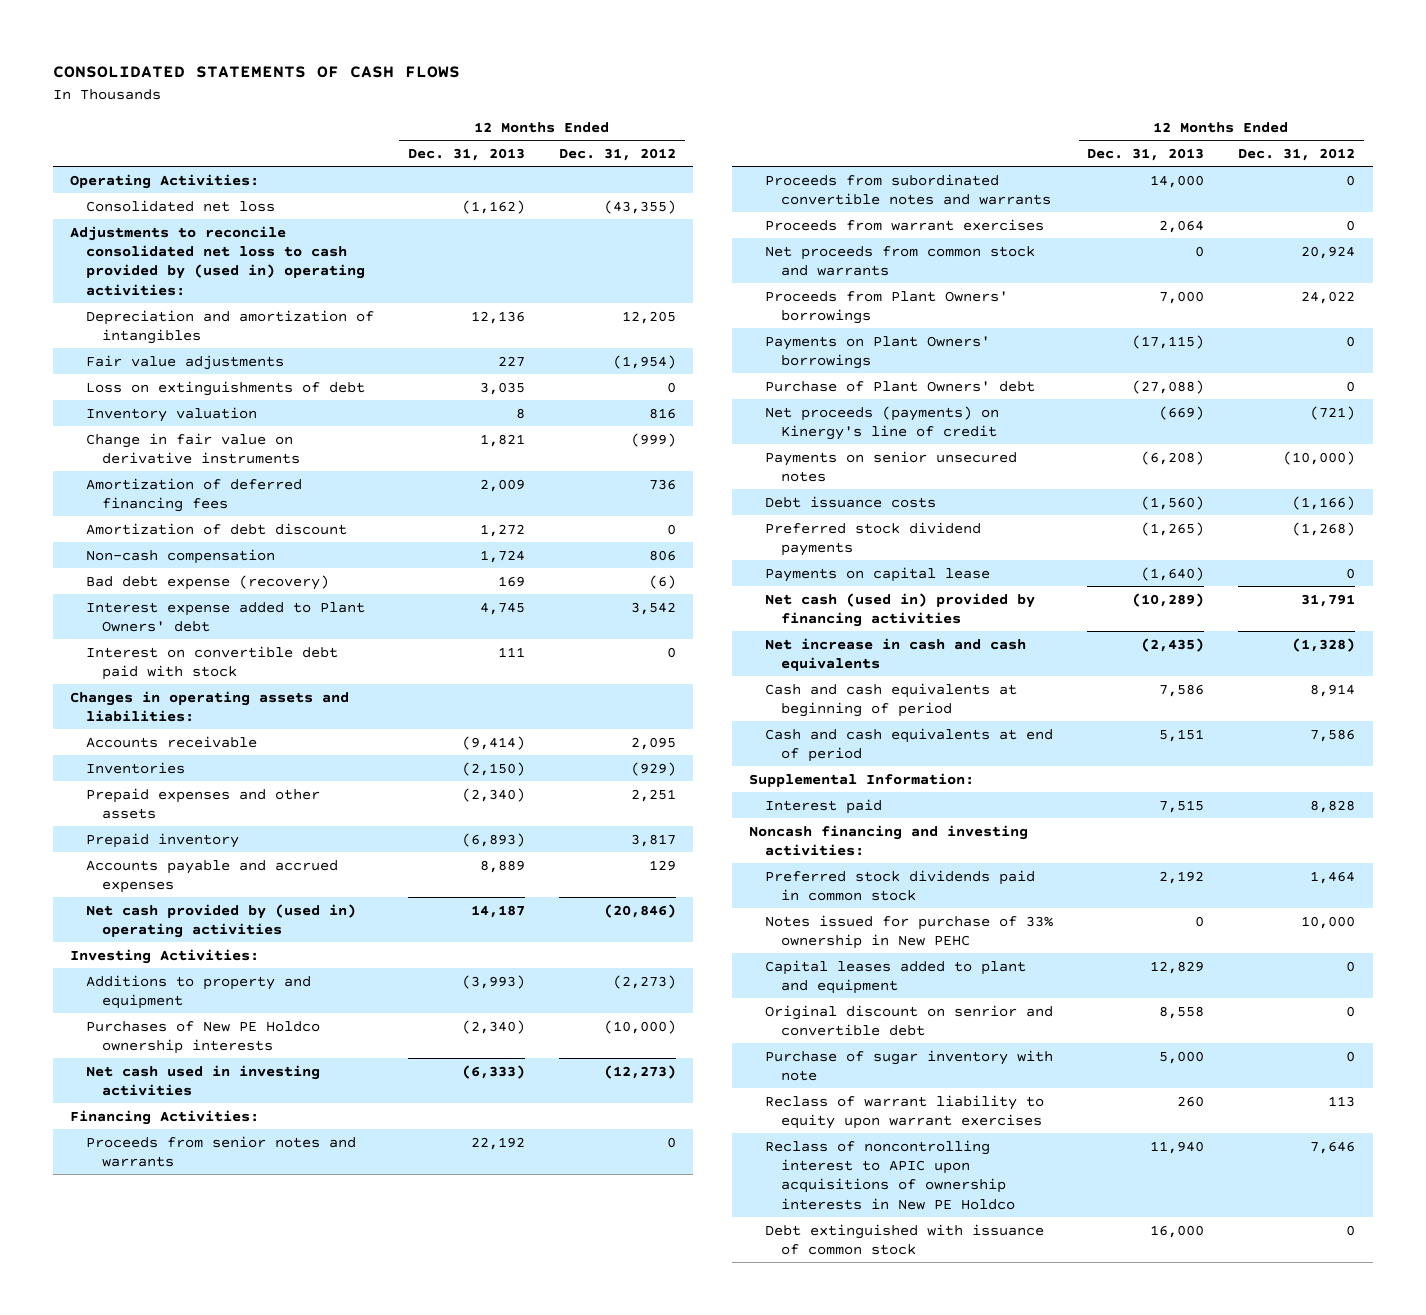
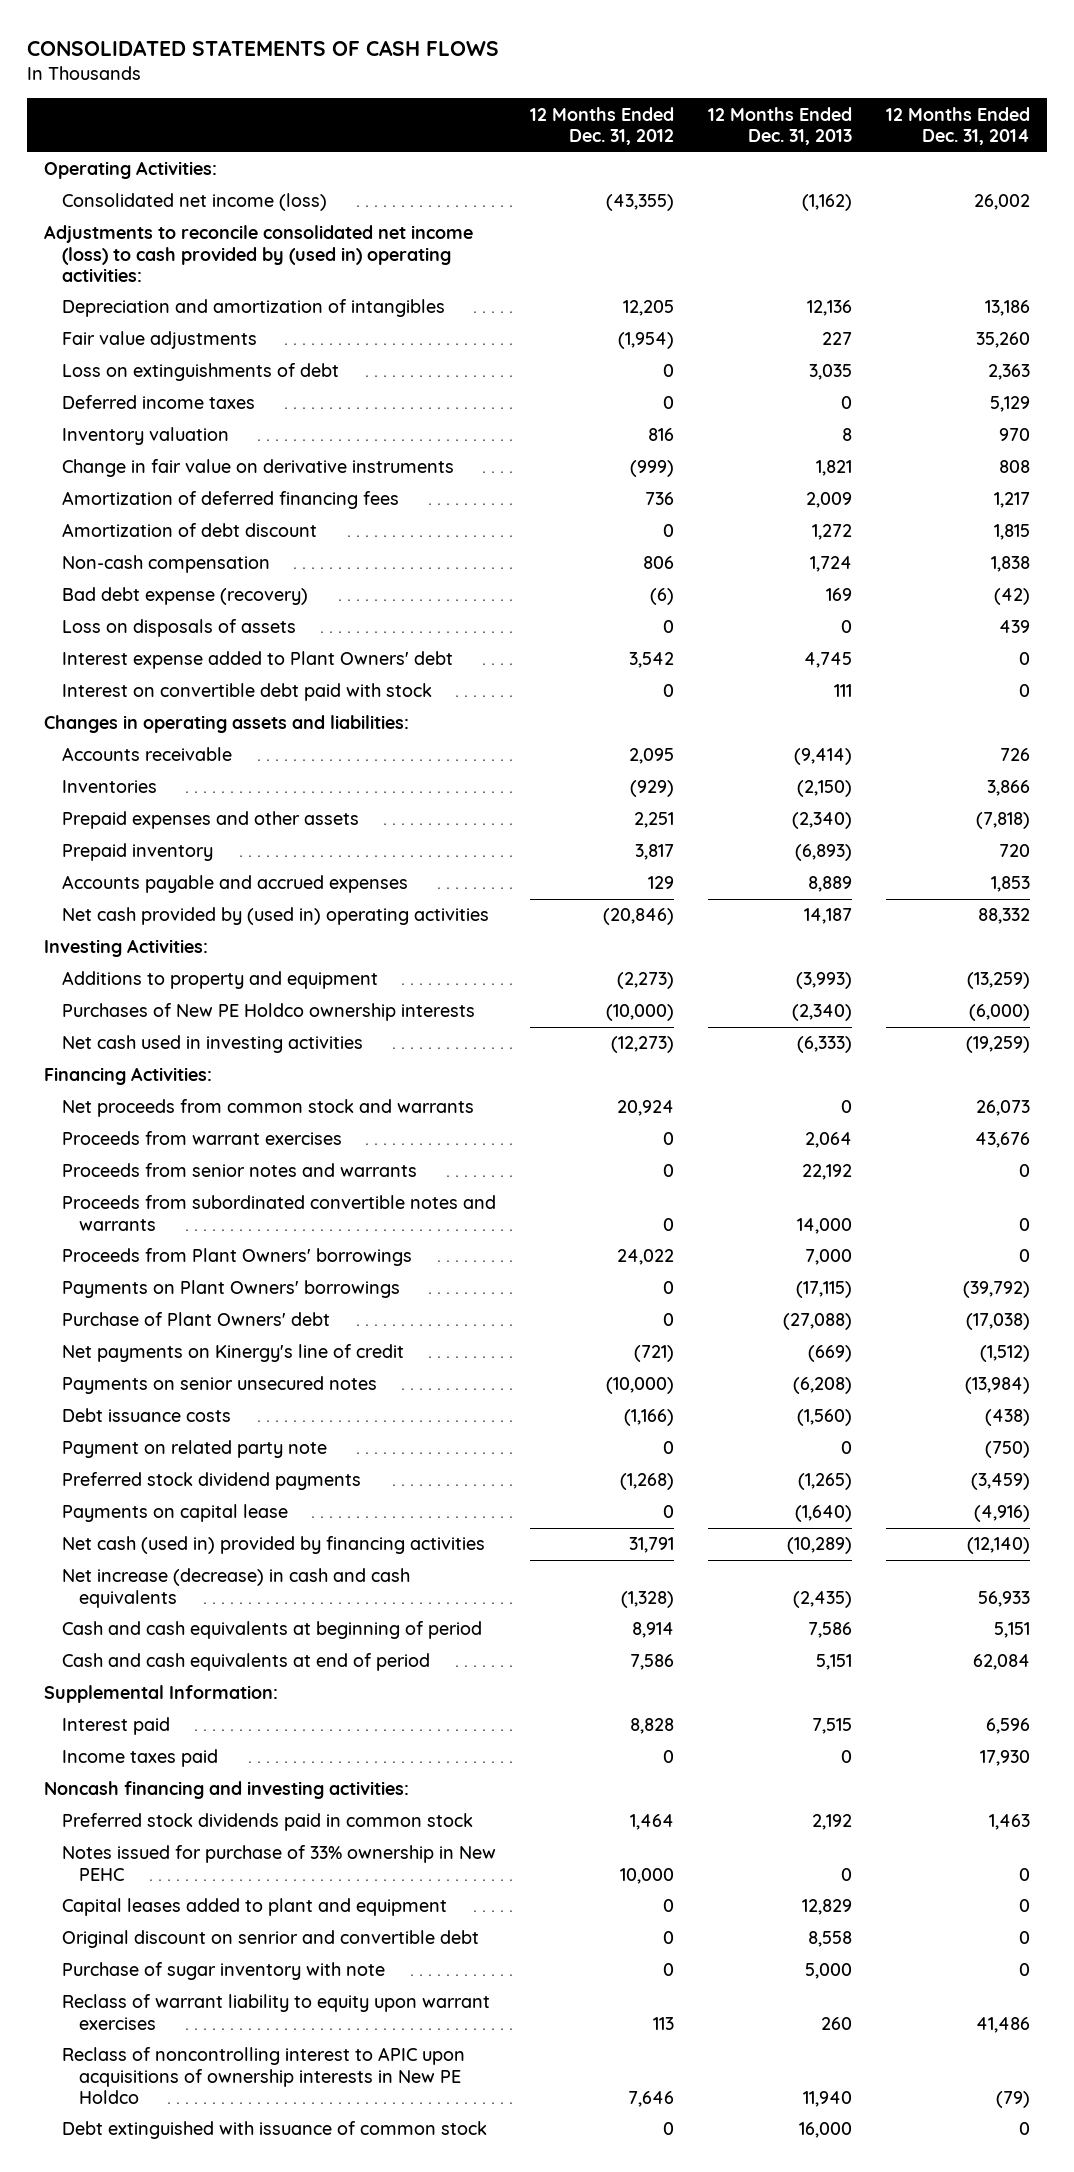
none -> [885,106,1030,146] 12 Months Ended Dec. 31, 2014
[85,199,275,212] Consolidated net loss -> [61,193,327,212] Consolidated net income (loss)
[70,225,365,296] Adjustments to reconcile consolidated net loss to cash provided by (used in) operating activities: -> [44,225,474,283] Adjustments to reconcile consolidated net income (loss) to cash provided by (used in) operating activities:
none -> [61,395,255,410] Deferred income taxes
none -> [61,619,296,638] Loss on disposals of assets
[765,245,1036,276] Net proceeds from common stock and warrants -> [61,1099,474,1118] Net proceeds from common stock and warrants
[765,218,1045,231] Proceeds from warrant exercises -> [61,1131,342,1146] Proceeds from warrant exercises
[765,405,1000,440] Net proceeds (payments) on Kinergy's line of credit -> [61,1344,404,1363] Net payments on Kinergy's line of credit
none -> [61,1440,327,1459] Payment on related party note
[765,637,1027,671] Net increase in cash and cash equivalents -> [61,1568,410,1608] Net increase (decrease) in cash and cash equivalents
none -> [61,1749,218,1768] Income taxes paid

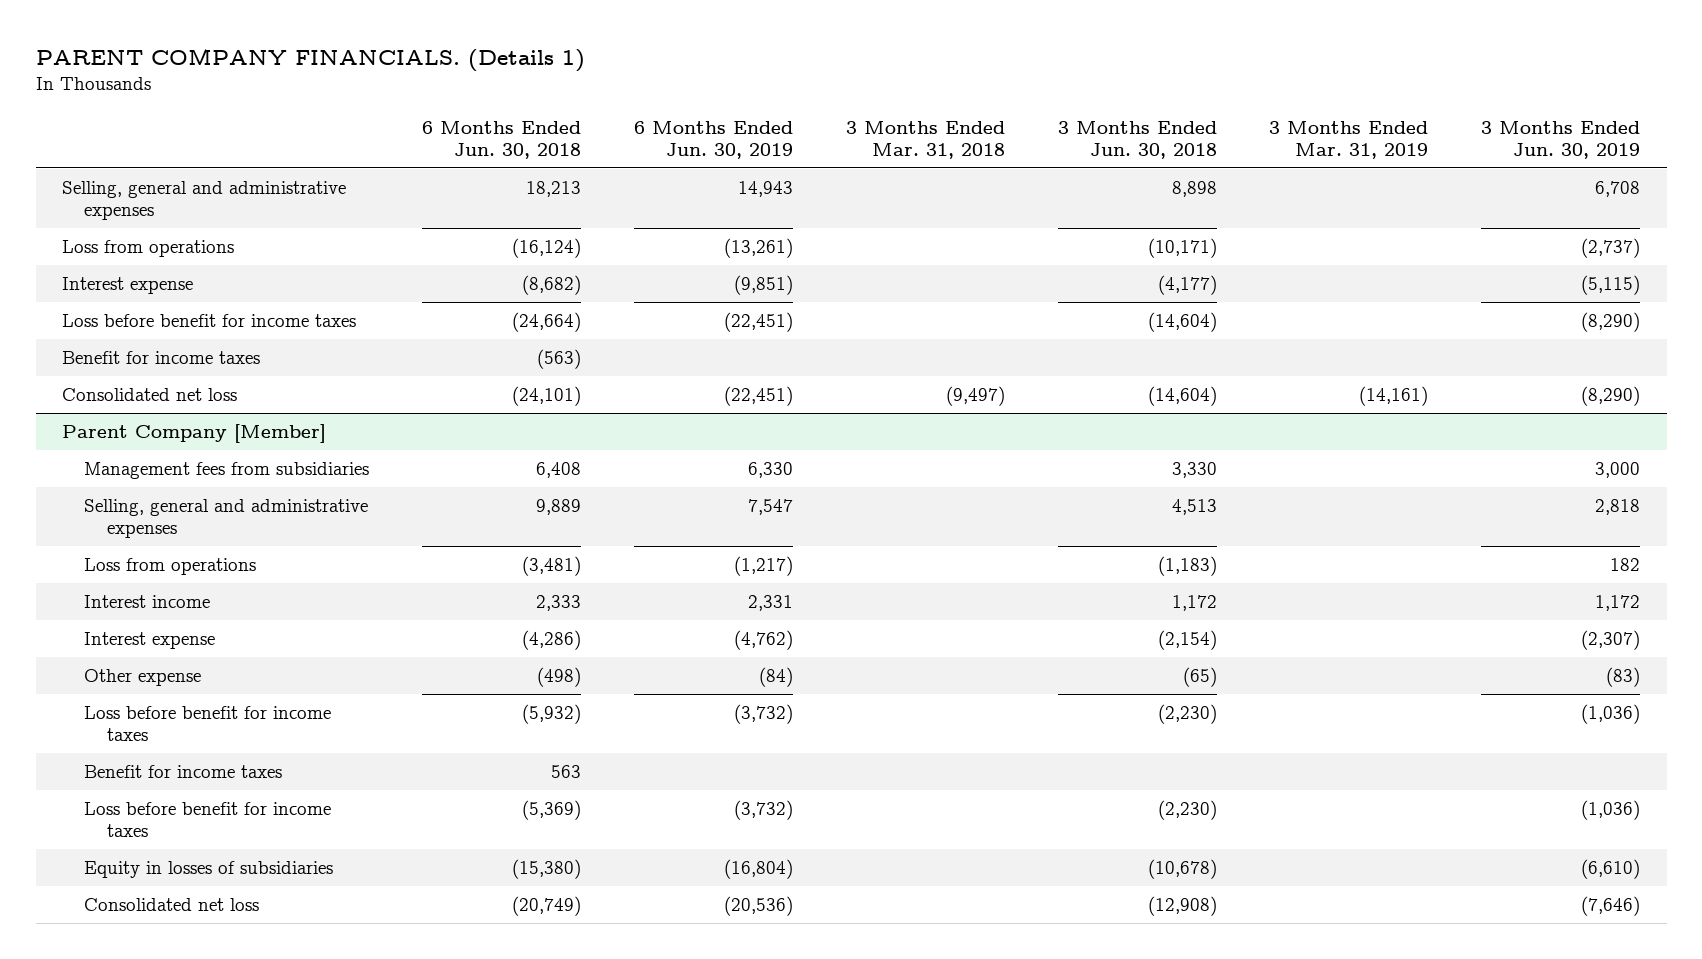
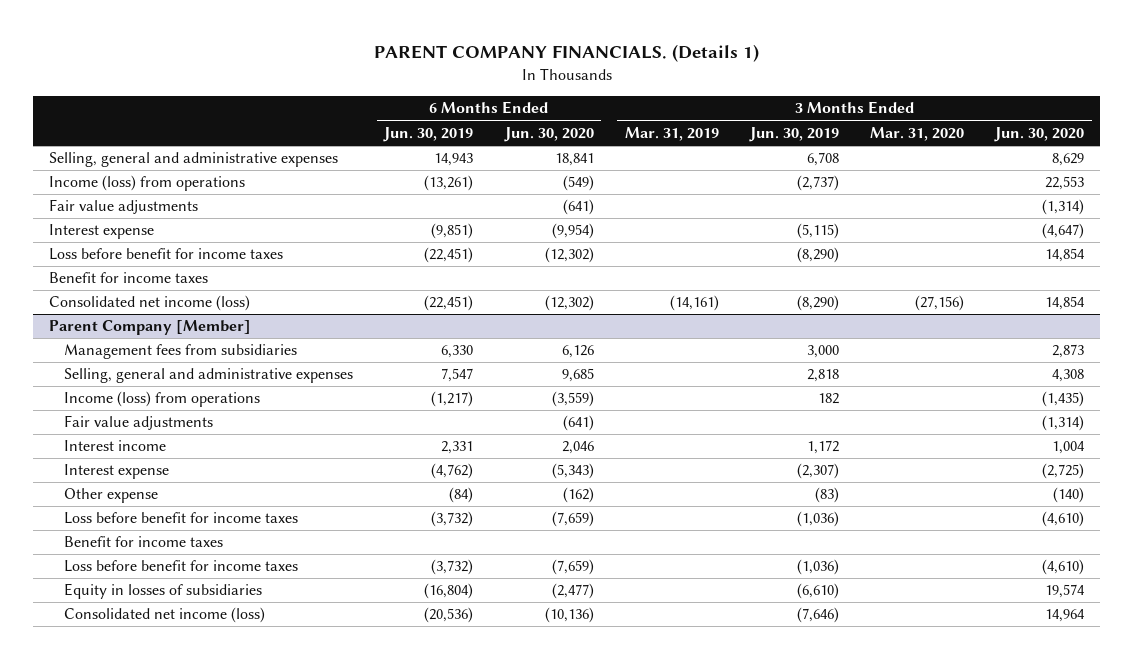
[422,120,582,160] 6 Months Ended Jun. 30, 2018 -> none
[845,120,1005,160] 3 Months Ended Mar. 31, 2018 -> none
[1057,120,1217,160] 3 Months Ended Jun. 30, 2018 -> none
none -> [503,126,594,142] Jun. 30, 2020
none -> [870,126,965,141] Mar. 31, 2020
none -> [994,126,1085,142] Jun. 30, 2020
[61,239,234,257] Loss from operations -> [48,175,245,192] Income (loss) from operations
none -> [48,199,198,215] Fair value adjustments
[61,387,237,401] Consolidated net loss -> [48,295,250,312] Consolidated net income (loss)
[84,557,257,575] Loss from operations -> [64,391,261,408] Income (loss) from operations
none -> [64,415,214,431] Fair value adjustments
[84,897,260,911] Consolidated net loss -> [64,607,266,624] Consolidated net income (loss)

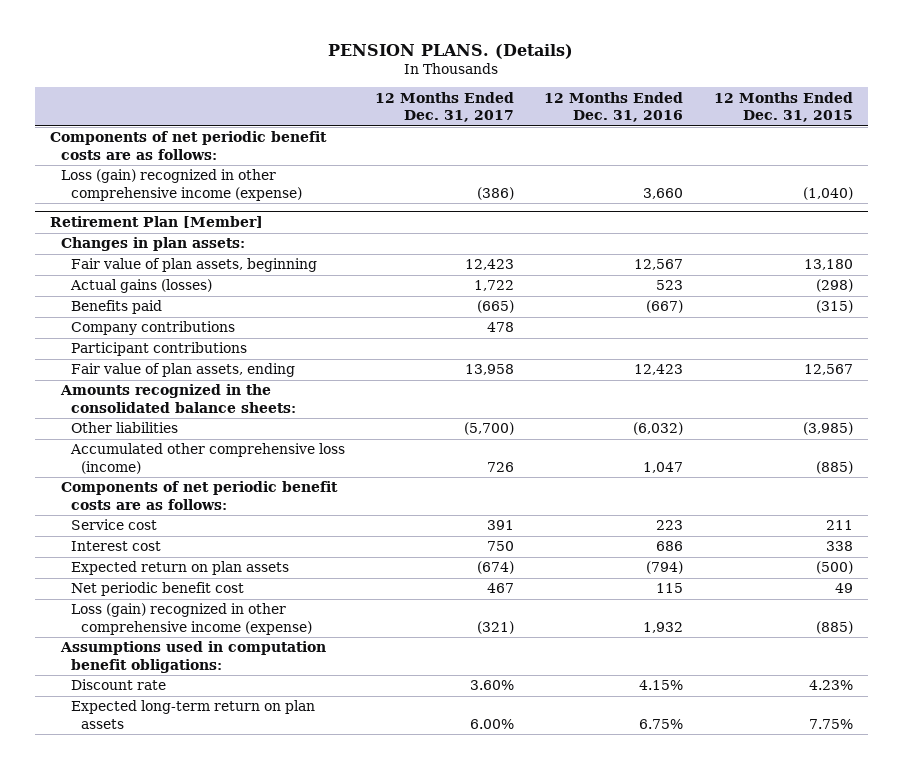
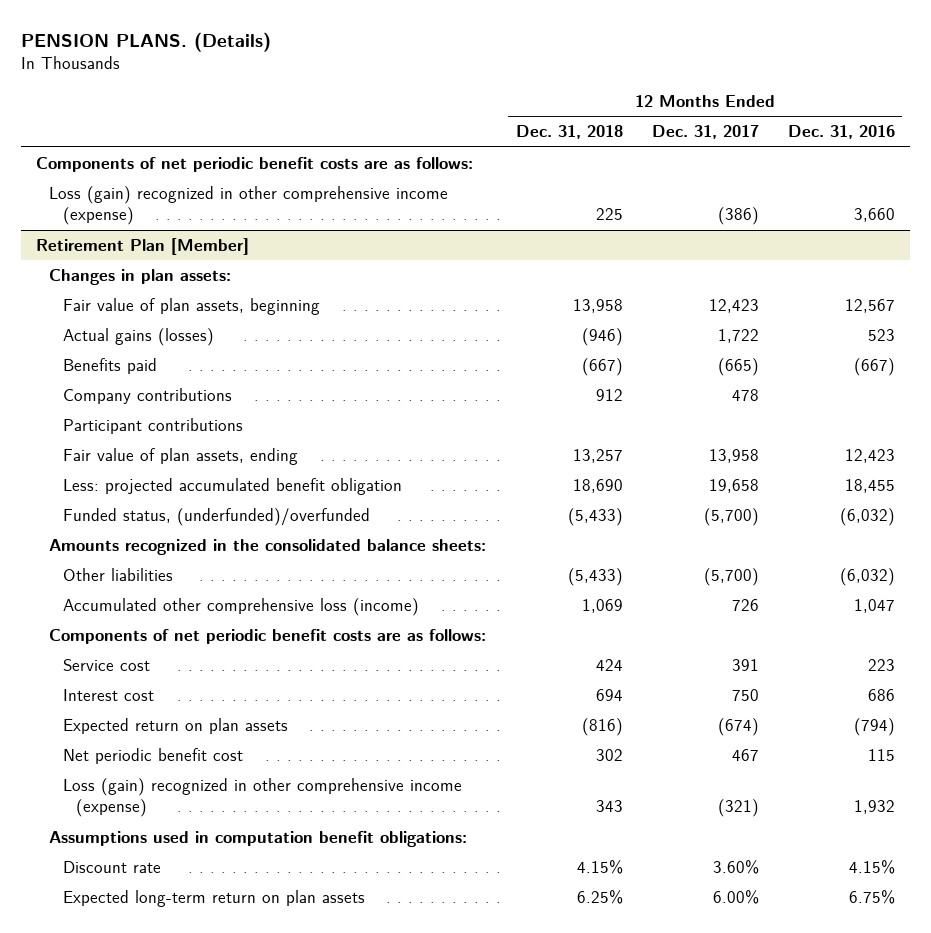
[713,91,853,122] 12 Months Ended Dec. 31, 2015 -> none
none -> [515,125,623,140] Dec. 31, 2018
none -> [62,477,402,495] Less: projected accumulated benefit obligation
none -> [62,507,370,526] Funded status, (underfunded)/overfunded

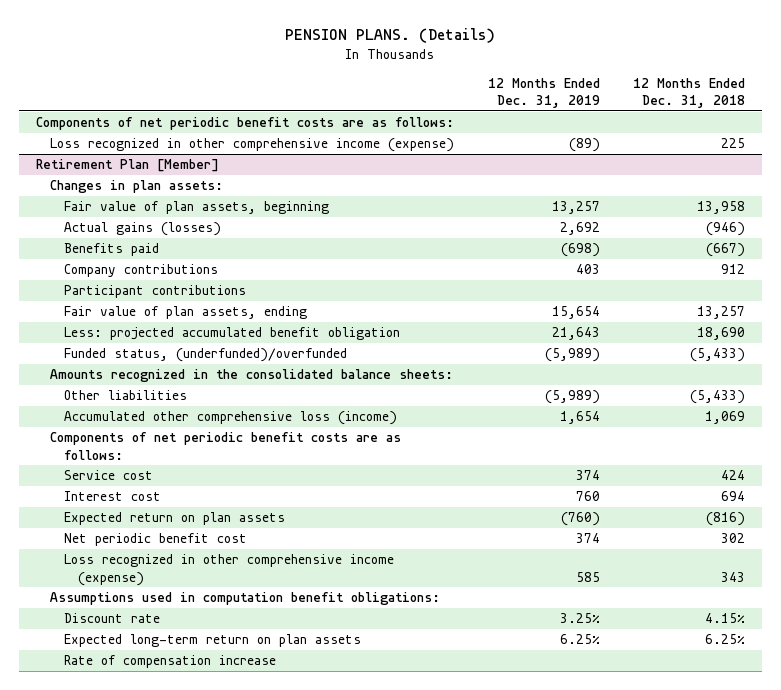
[651,125,759,140] Dec. 31, 2017 -> none
[788,125,896,140] Dec. 31, 2016 -> none
none -> [487,77,600,109] 12 Months Ended Dec. 31, 2019
[49,185,449,226] Loss (gain) recognized in other comprehensive income (expense) -> [50,138,455,153] Loss recognized in other comprehensive income (expense)
[62,777,462,818] Loss (gain) recognized in other comprehensive income (expense) -> [64,554,395,586] Loss recognized in other comprehensive income (expense)
none -> [64,655,277,669] Rate of compensation increase

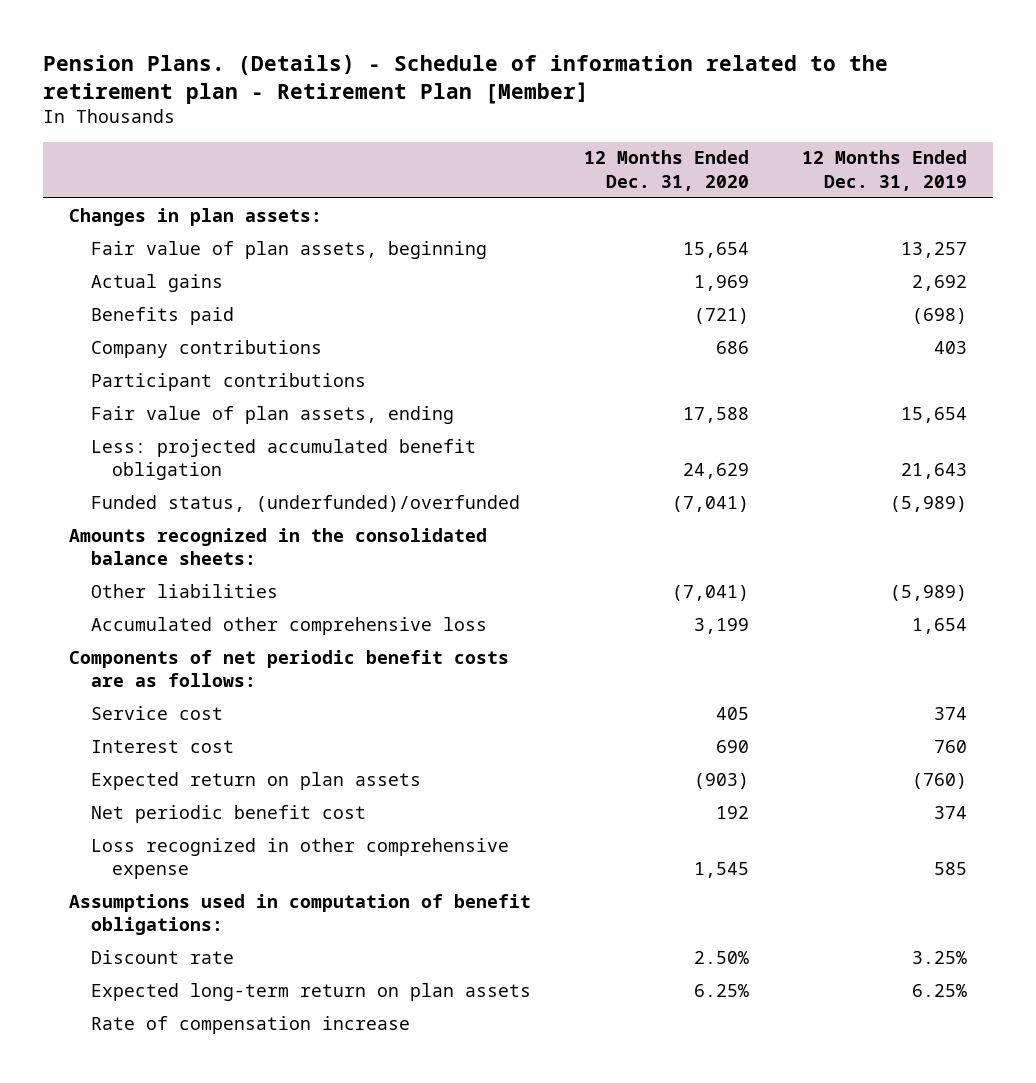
[285,28,496,44] PENSION PLANS. (Details) -> [42,54,888,105] Pension Plans. (Details) - Schedule of information related to the retirement plan - Retirement Plan [Member]
[633,77,746,109] 12 Months Ended Dec. 31, 2018 -> none
none -> [583,150,749,191] 12 Months Ended Dec. 31, 2020
[35,117,454,131] Components of net periodic benefit costs are as follows: -> none
[50,138,455,153] Loss recognized in other comprehensive income (expense) -> none
[35,159,219,173] Retirement Plan [Member] -> none
[64,222,222,237] Actual gains (losses) -> [90,273,223,292] Actual gains
[64,411,398,426] Accumulated other comprehensive loss (income) -> [90,616,487,635] Accumulated other comprehensive loss
[64,554,395,586] Loss recognized in other comprehensive income (expense) -> [90,837,509,880] Loss recognized in other comprehensive expense
[50,592,441,606] Assumptions used in computation benefit obligations: -> [69,893,532,936] Assumptions used in computation of benefit obligations:

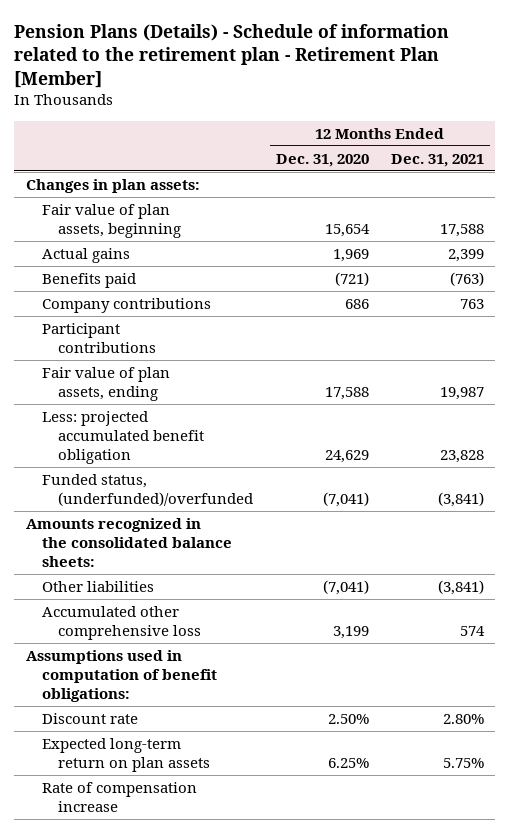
[42,54,888,105] Pension Plans. (Details) - Schedule of information related to the retirement plan - Retirement Plan [Member] -> [14,23,450,88] Pension Plans (Details) - Schedule of information related to the retirement plan - Retirement Plan [Member]
[801,150,967,191] 12 Months Ended Dec. 31, 2019 -> none
none -> [391,153,485,167] Dec. 31, 2021
[69,649,510,688] Components of net periodic benefit costs are as follows: -> none
[90,705,223,720] Service cost -> none
[90,739,234,753] Interest cost -> none
[90,771,421,790] Expected return on plan assets -> none
[90,804,366,823] Net periodic benefit cost -> none
[90,837,509,880] Loss recognized in other comprehensive expense -> none

